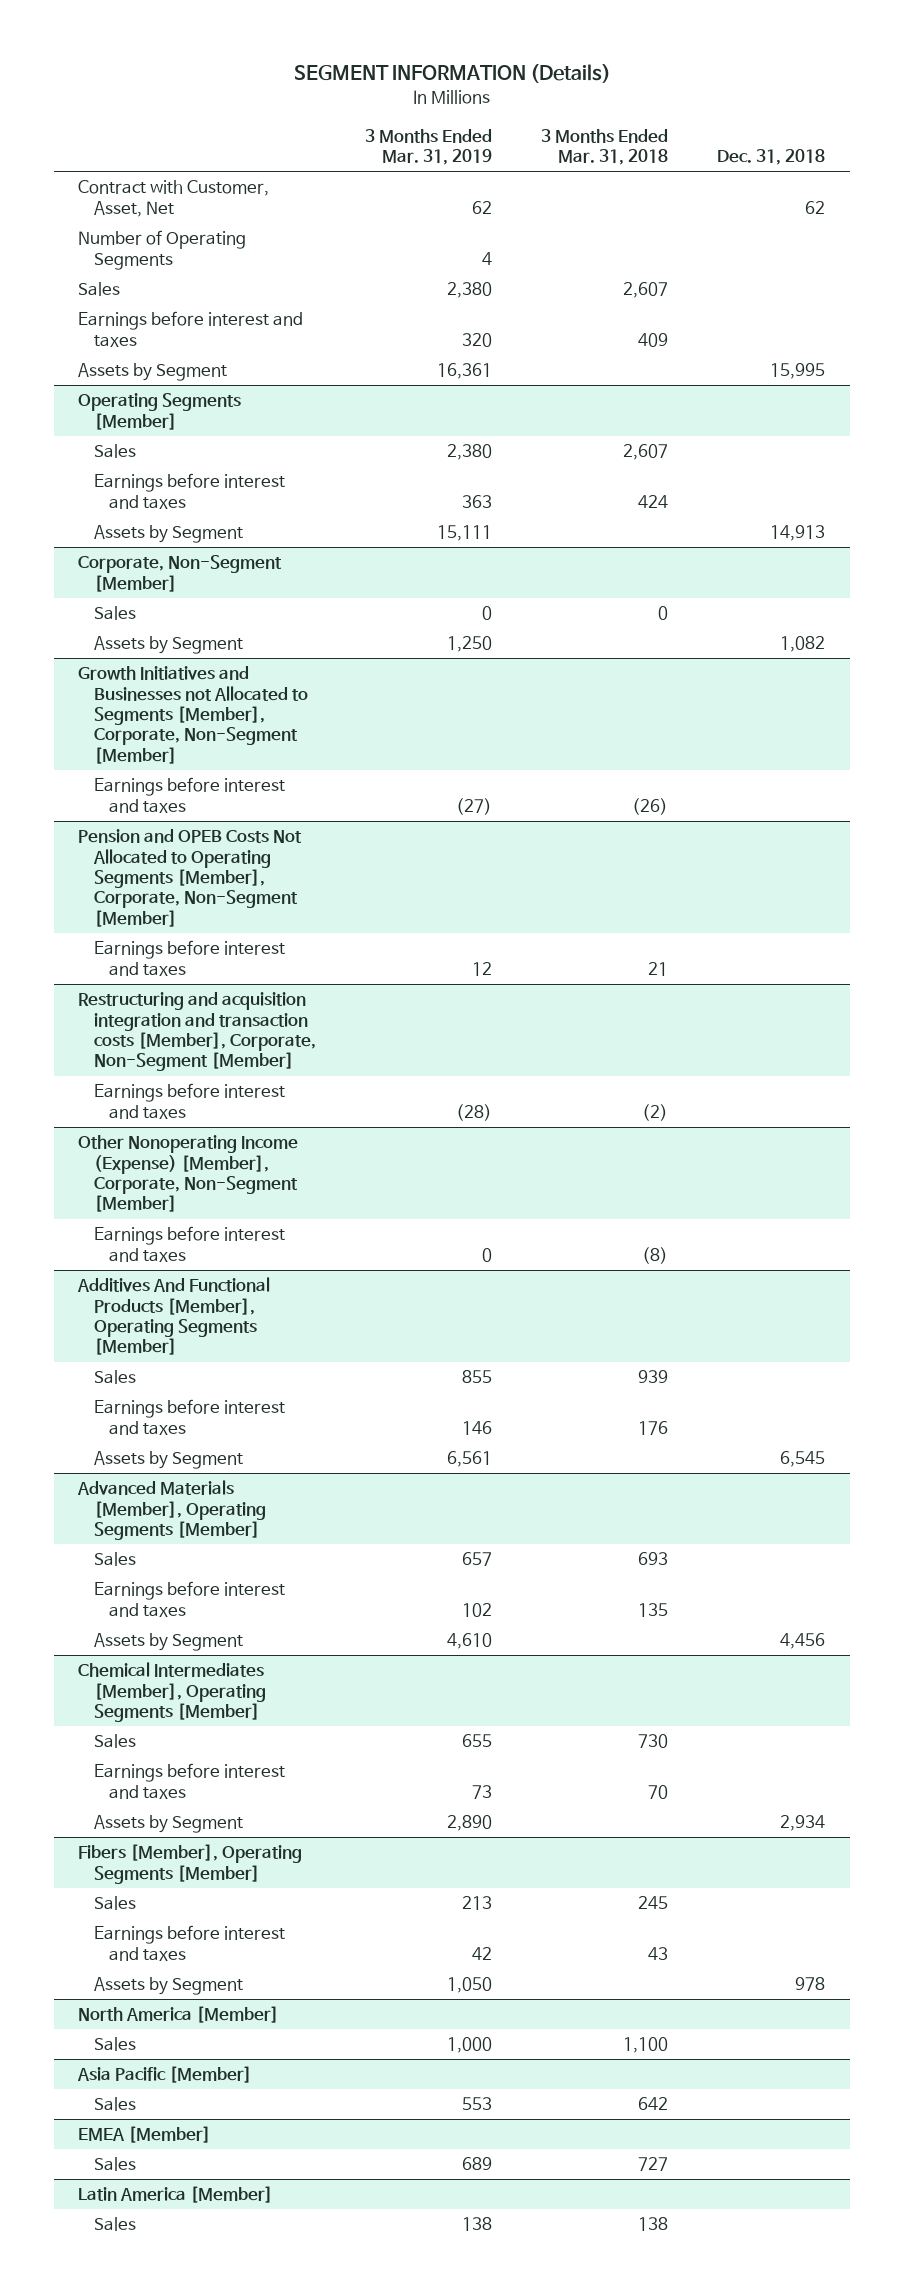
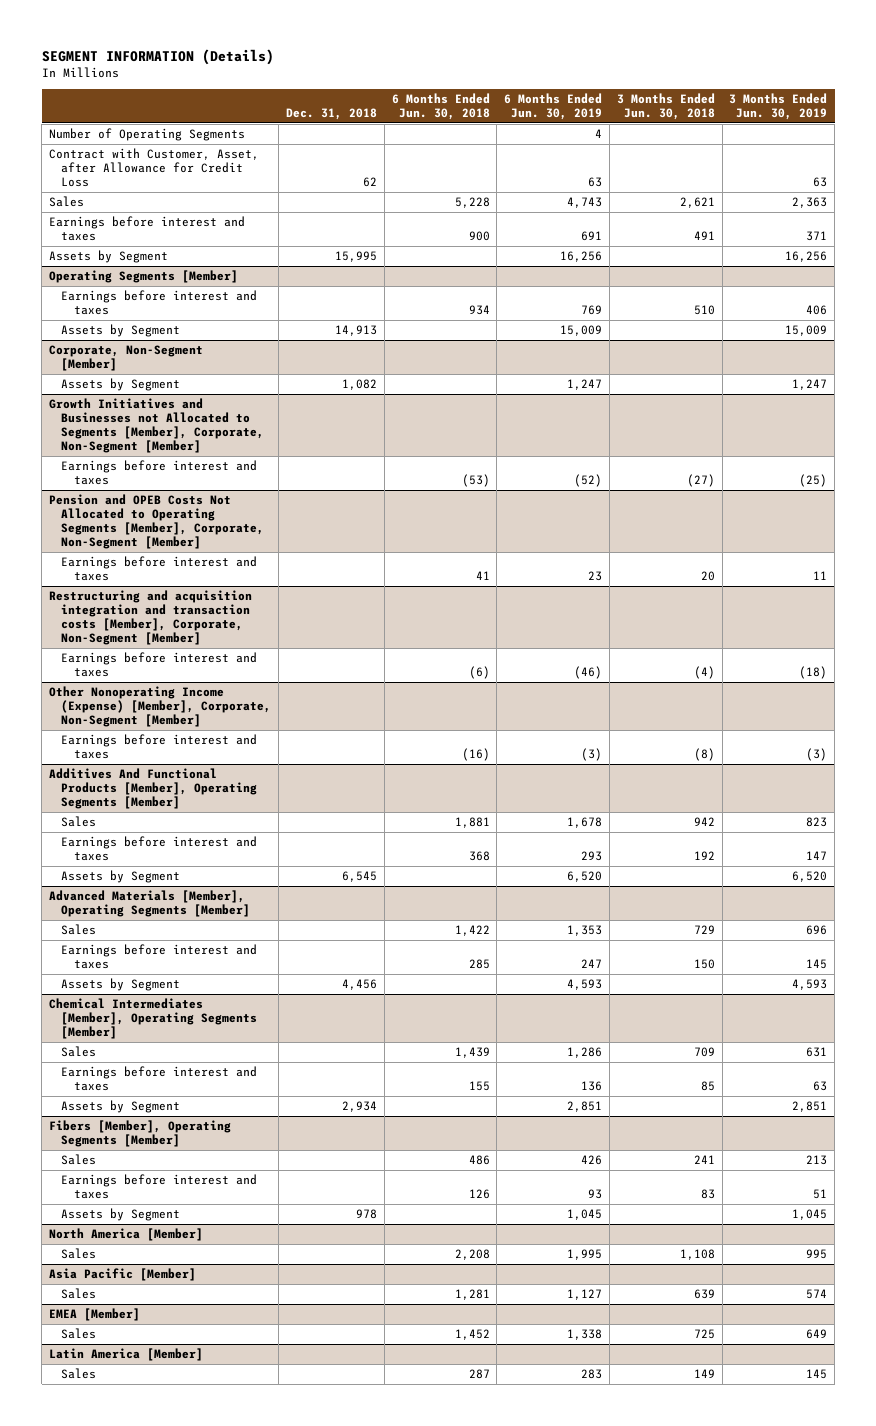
[364,128,492,166] 3 Months Ended Mar. 31, 2019 -> none
[541,128,669,166] 3 Months Ended Mar. 31, 2018 -> none
none -> [391,93,490,121] 6 Months Ended Jun. 30, 2018
none -> [504,93,603,121] 6 Months Ended Jun. 30, 2019
none -> [616,93,715,121] 3 Months Ended Jun. 30, 2018
none -> [729,93,828,121] 3 Months Ended Jun. 30, 2019
[78,180,270,217] Contract with Customer, Asset, Net -> none
none -> [49,148,260,188] Contract with Customer, Asset, after Allowance for Credit Loss
[93,444,136,459] Sales -> none
[93,606,136,621] Sales -> none

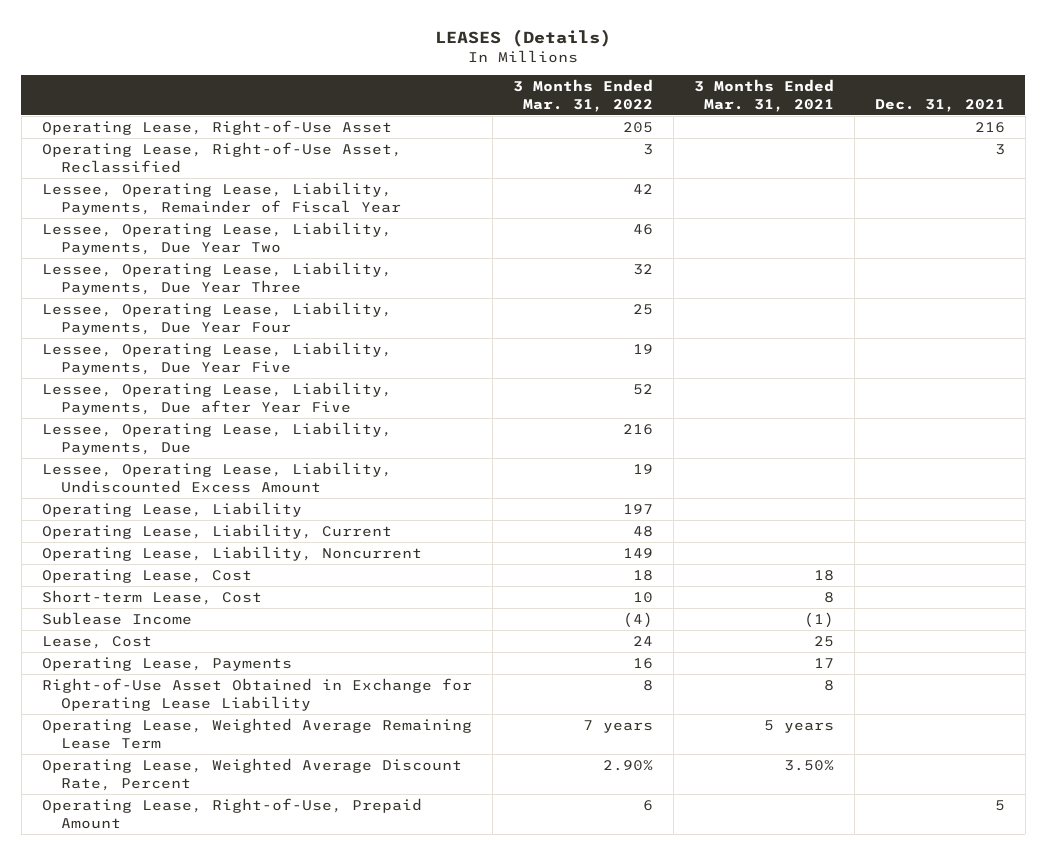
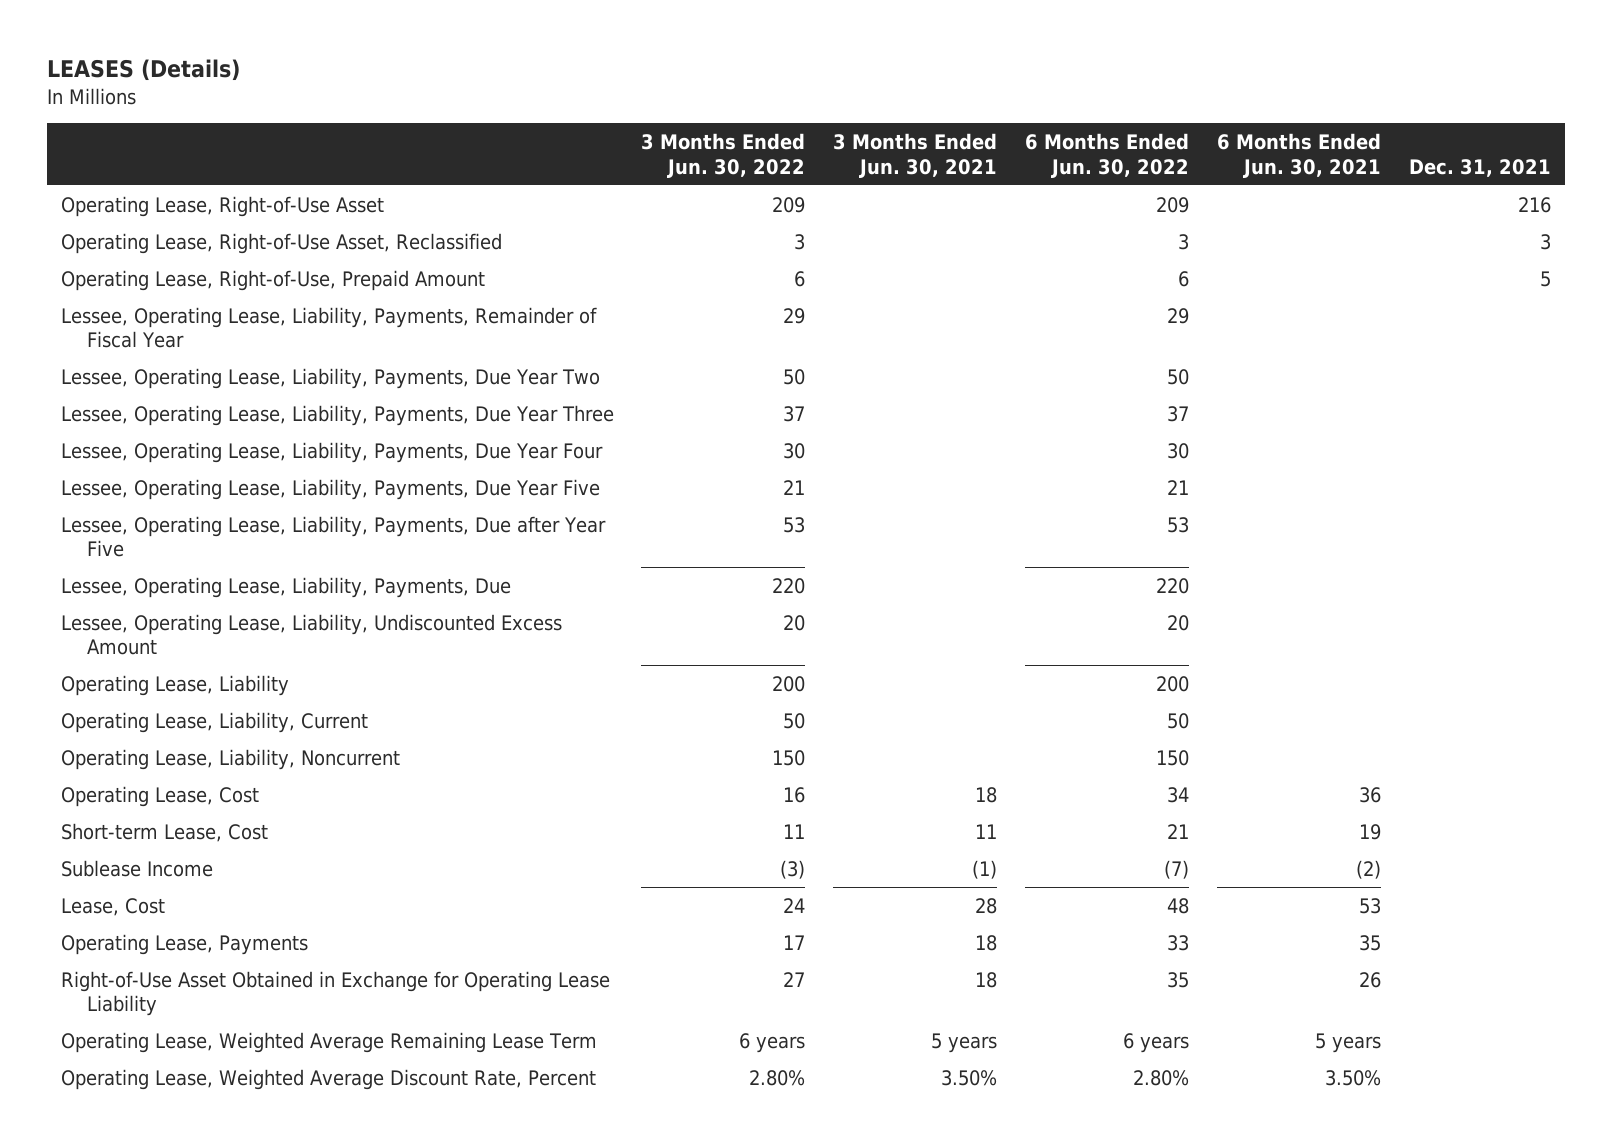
[512,79,653,113] 3 Months Ended Mar. 31, 2022 -> none
[693,79,834,113] 3 Months Ended Mar. 31, 2021 -> none
none -> [641,133,806,178] 3 Months Ended Jun. 30, 2022
none -> [833,133,998,178] 3 Months Ended Jun. 30, 2021
none -> [1025,133,1190,178] 6 Months Ended Jun. 30, 2022
none -> [1217,133,1382,178] 6 Months Ended Jun. 30, 2021
[41,797,422,829] Operating Lease, Right-of-Use, Prepaid Amount -> [60,269,485,291] Operating Lease, Right-of-Use, Prepaid Amount

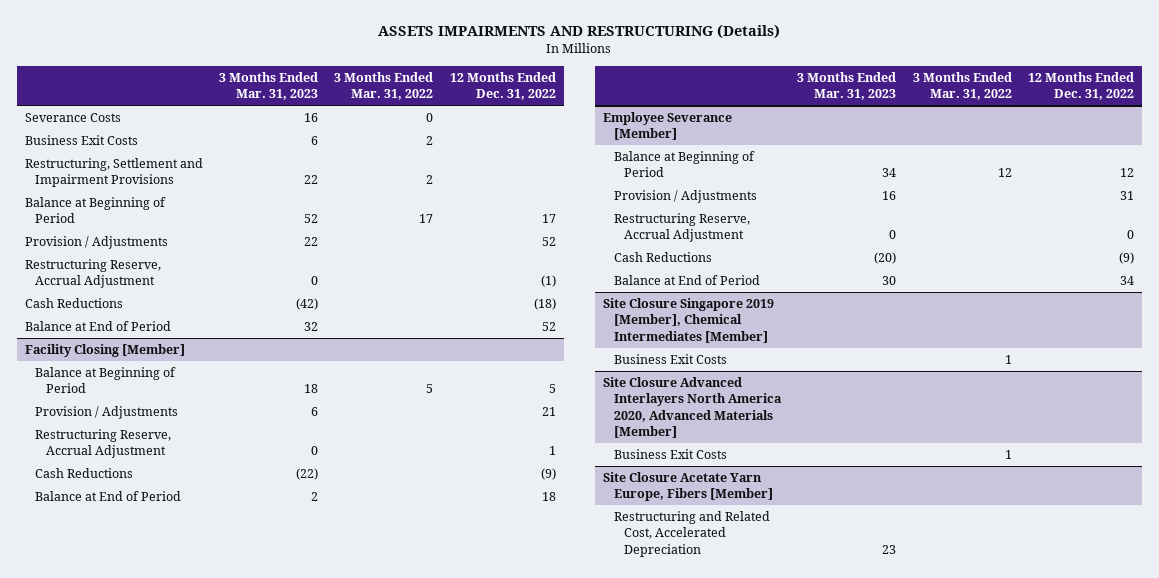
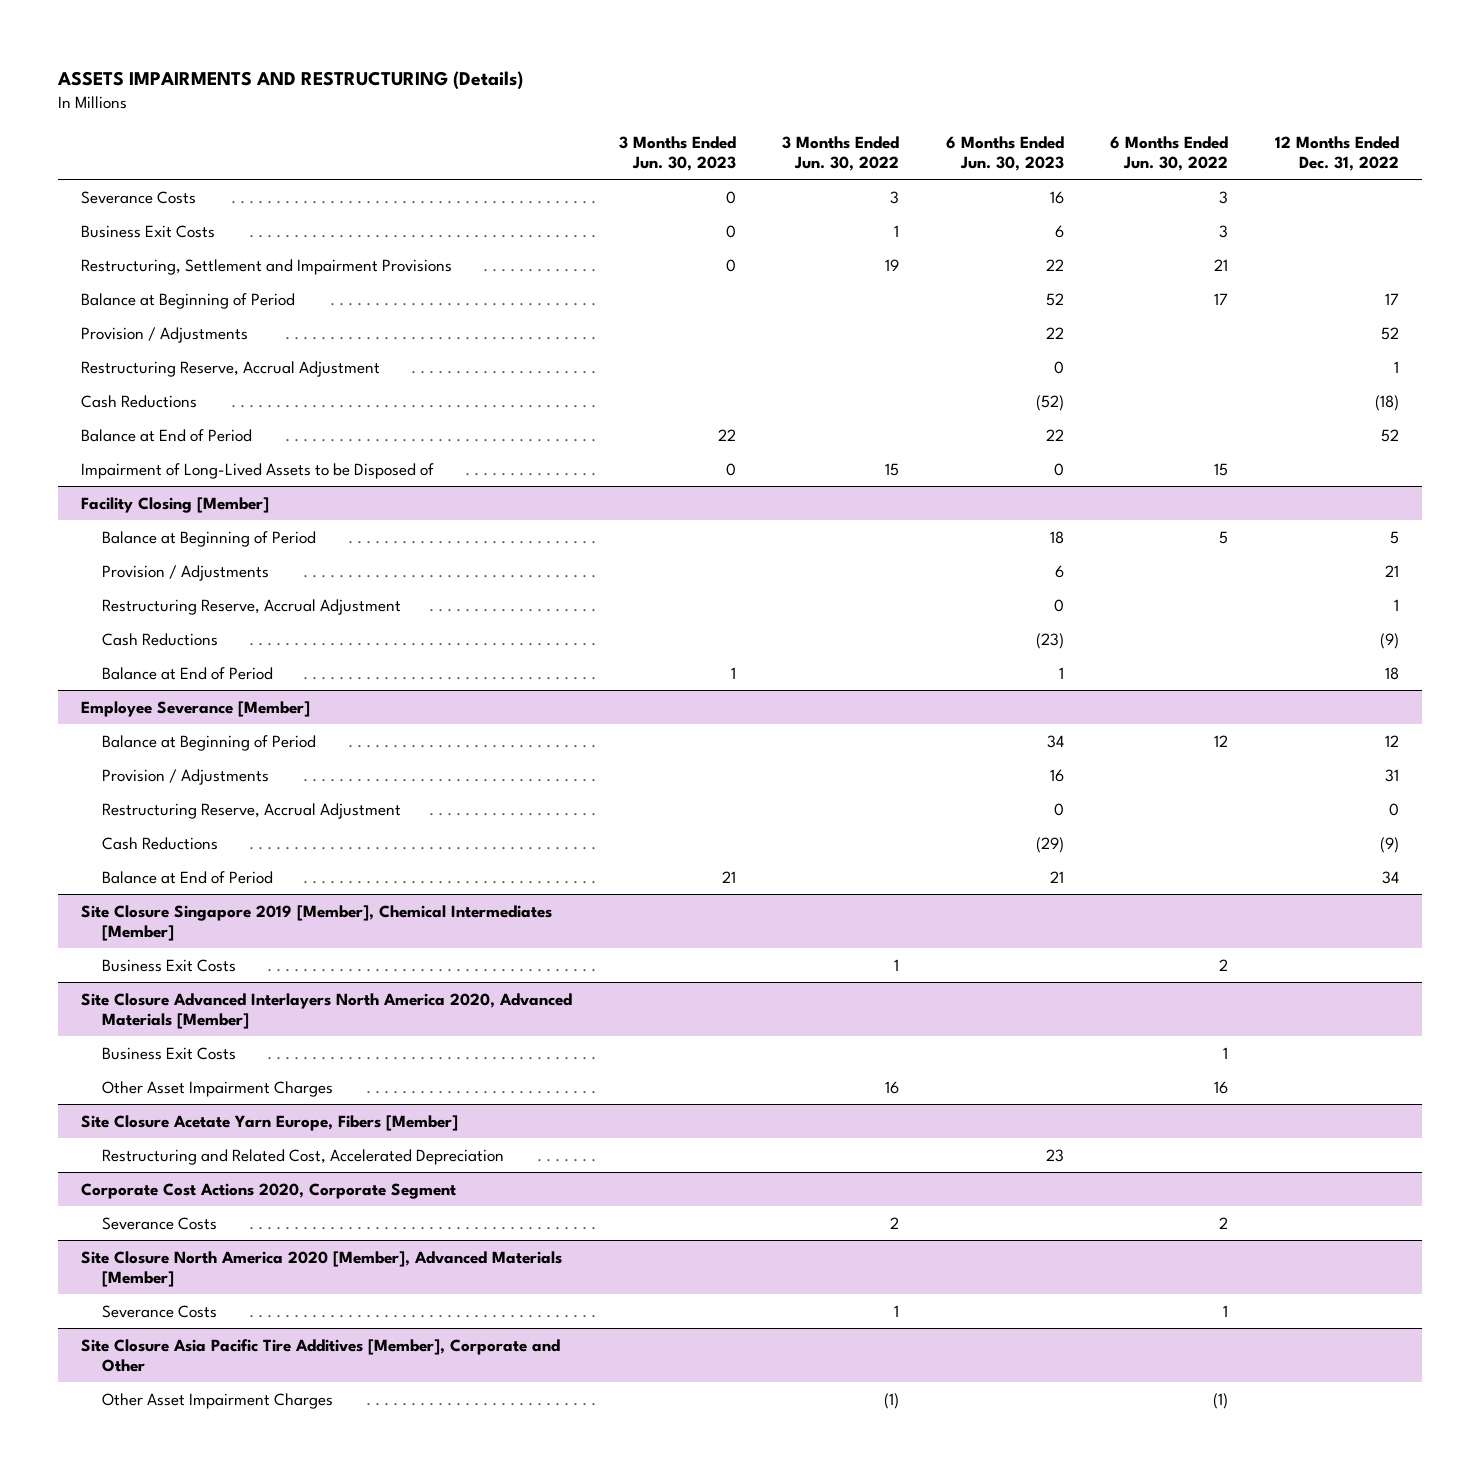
[219,71,319,101] 3 Months Ended Mar. 31, 2023 -> none
[334,71,434,101] 3 Months Ended Mar. 31, 2022 -> none
none -> [618,135,736,172] 3 Months Ended Jun. 30, 2023
none -> [782,135,900,172] 3 Months Ended Jun. 30, 2022
none -> [945,135,1064,172] 6 Months Ended Jun. 30, 2023
none -> [1110,135,1229,172] 6 Months Ended Jun. 30, 2022
[540,275,556,288] (1) -> [1393,360,1399,373] 1
none -> [81,462,435,479] Impairment of Long-Lived Assets to be Disposed of
none -> [101,1080,333,1097] Other Asset Impairment Charges
none -> [81,1182,457,1199] Corporate Cost Actions 2020, Corporate Segment
none -> [101,1216,217,1230] Severance Costs
none -> [81,1250,563,1287] Site Closure North America 2020 [Member], Advanced Materials [Member]
none -> [101,1304,217,1318] Severance Costs
none -> [81,1338,561,1372] Site Closure Asia Pacific Tire Additives [Member], Corporate and Other
none -> [101,1392,333,1409] Other Asset Impairment Charges

